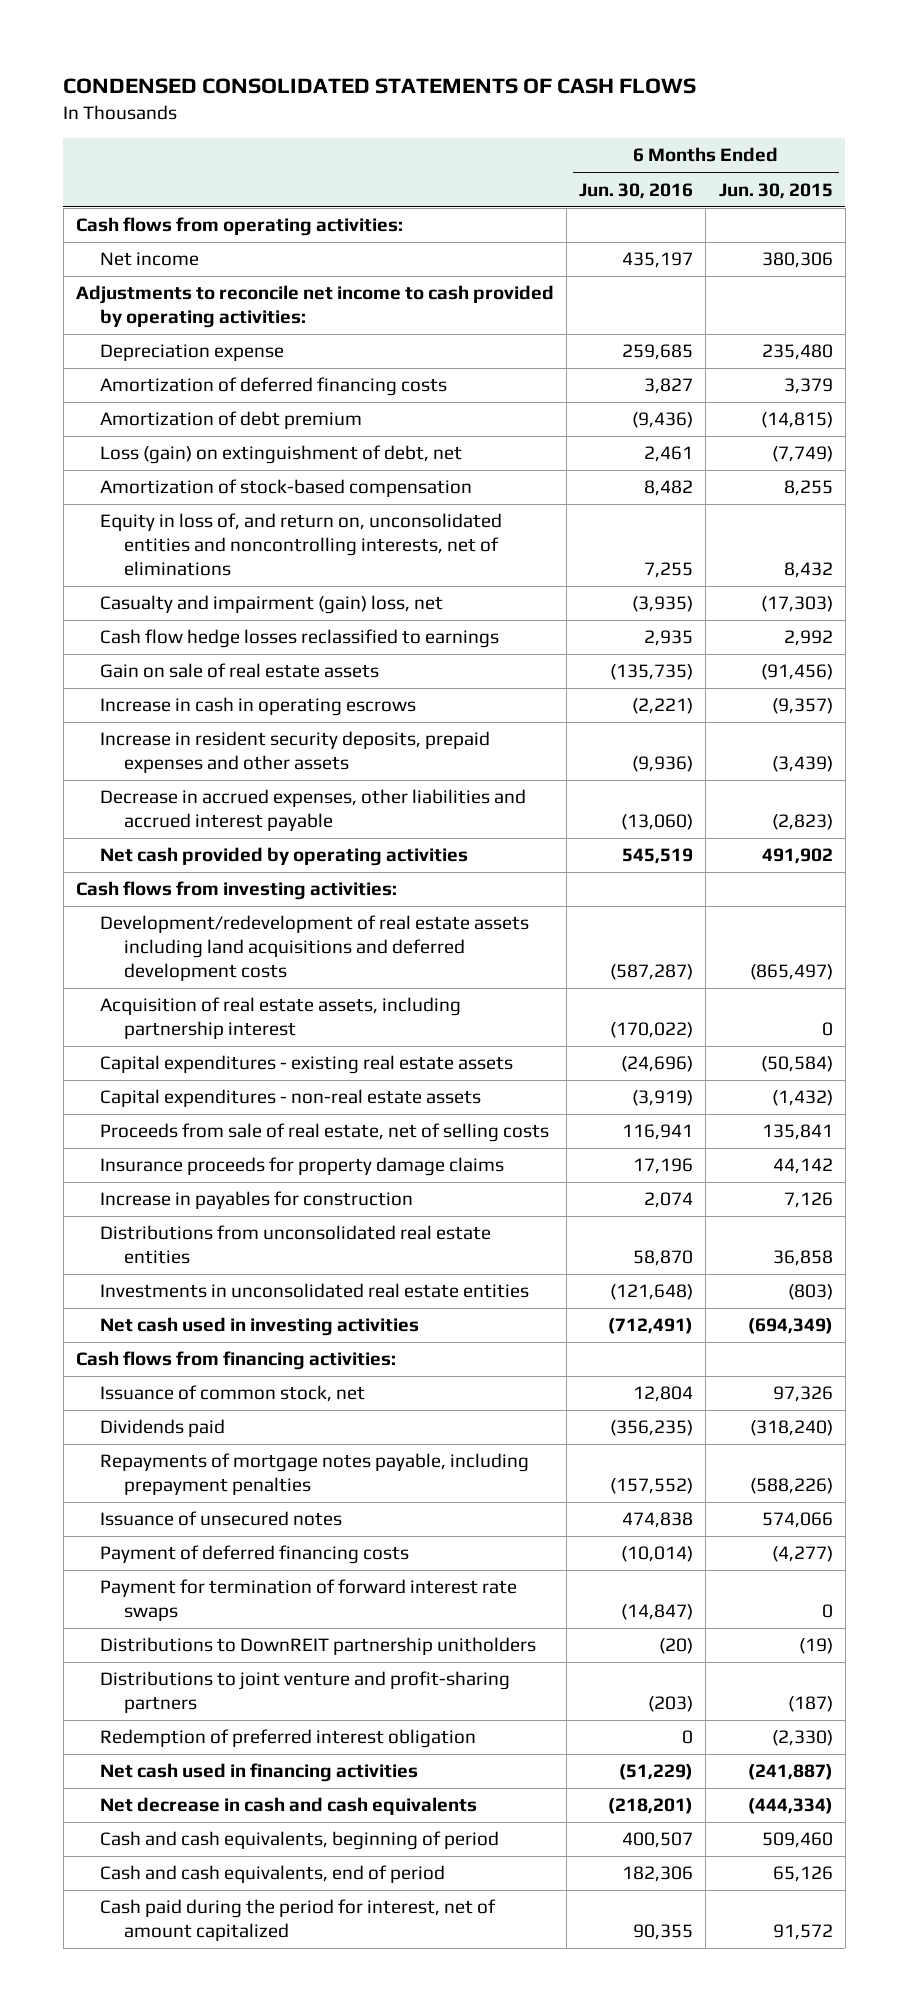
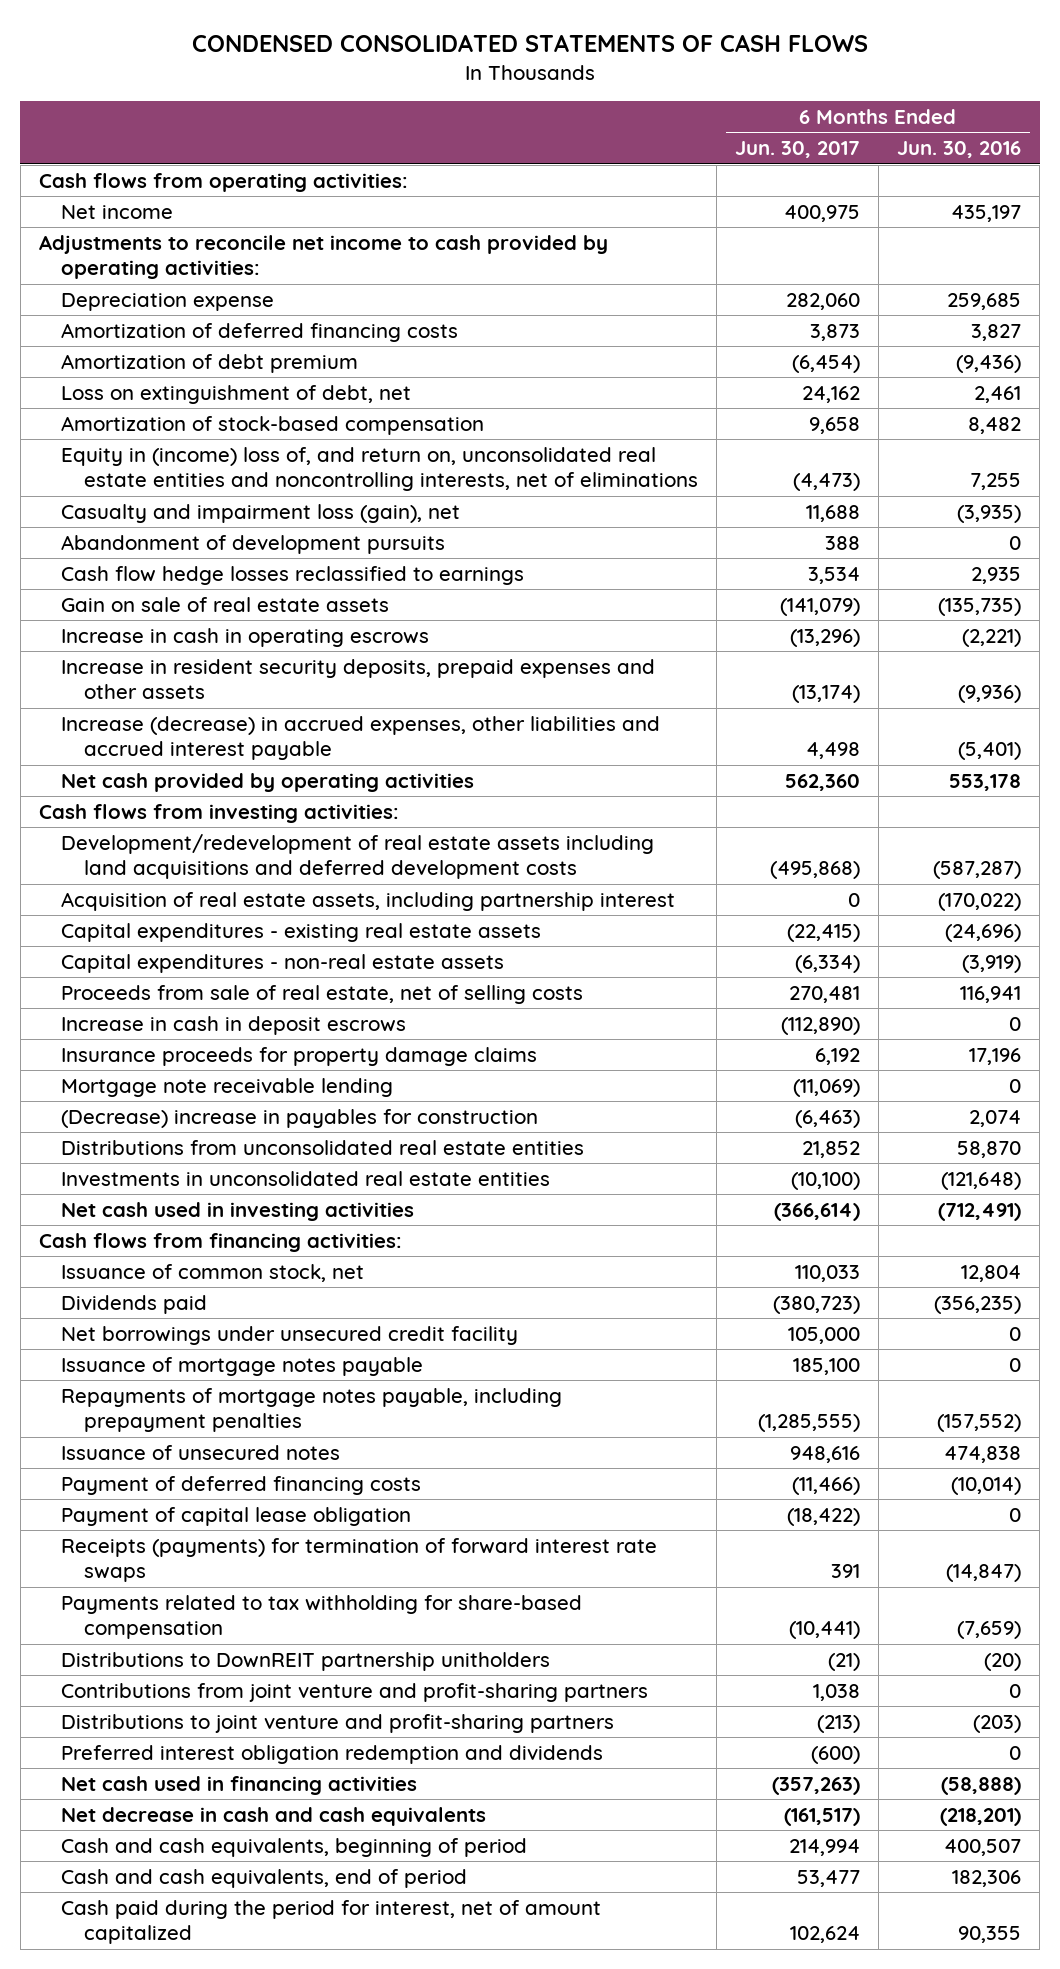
[718,182,833,199] Jun. 30, 2015 -> none
none -> [734,141,860,159] Jun. 30, 2017
[99,445,462,465] Loss (gain) on extinguishment of debt, net -> [61,385,412,405] Loss on extinguishment of debt, net
[99,513,502,576] Equity in loss of, and return on, unconsolidated entities and noncontrolling interests, net of eliminations -> [61,447,698,492] Equity in (income) loss of, and return on, unconsolidated real estate entities and noncontrolling interests, net of eliminations
[99,595,443,615] Casualty and impairment (gain) loss, net -> [61,504,461,524] Casualty and impairment loss (gain), net
none -> [61,535,446,555] Abandonment of development pursuits
[99,789,526,832] Decrease in accrued expenses, other liabilities and accrued interest payable -> [61,716,661,761] Increase (decrease) in accrued expenses, other liabilities and accrued interest payable
[621,814,694,831] (13,060) -> [957,742,1021,761] (5,401)
[622,848,694,865] 545,519 -> [948,774,1021,792] 553,178
none -> [61,1016,407,1036] Increase in cash in deposit escrows
none -> [61,1078,394,1098] Mortgage note receivable lending
[99,1191,413,1210] Increase in payables for construction -> [61,1109,539,1129] (Decrease) increase in payables for construction
none -> [61,1326,519,1346] Net borrowings under unsecured credit facility
none -> [61,1357,424,1377] Issuance of mortgage notes payable
none -> [61,1507,412,1527] Payment of capital lease obligation
[99,1579,517,1622] Payment for termination of forward interest rate swaps -> [61,1538,658,1583] Receipts (payments) for termination of forward interest rate swaps
none -> [61,1595,583,1640] Payments related to tax withholding for share-based compensation
none -> [61,1683,649,1703] Contributions from joint venture and profit-sharing partners
[99,1729,476,1749] Redemption of preferred interest obligation -> [61,1745,604,1765] Preferred interest obligation redemption and dividends
[619,1764,694,1781] (51,229) -> [940,1777,1021,1796] (58,888)

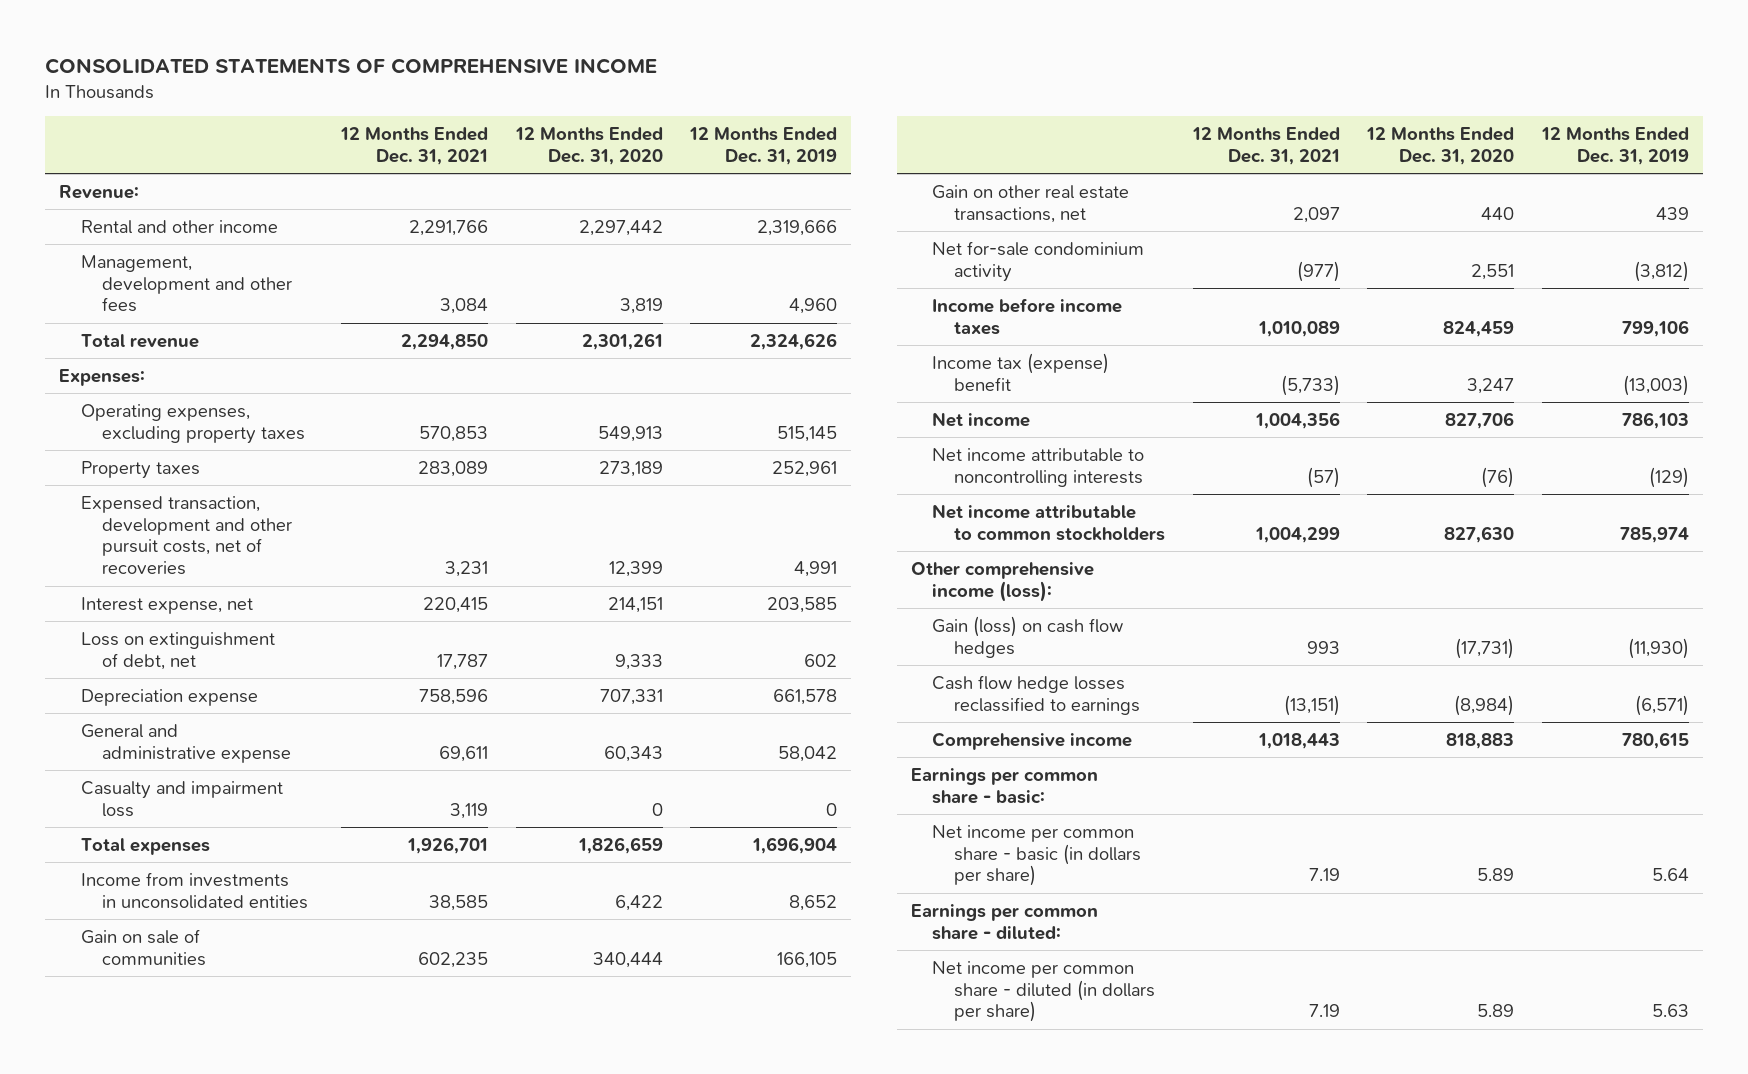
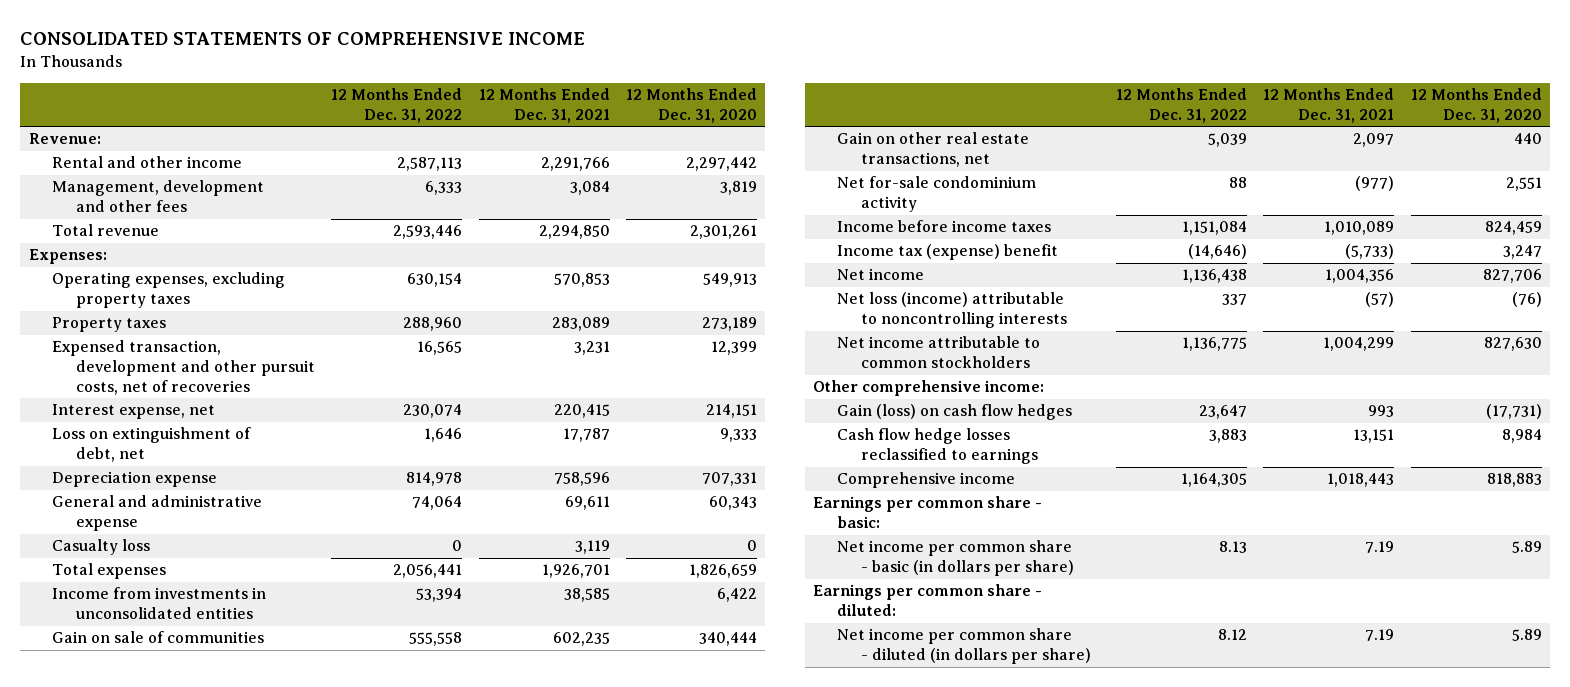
[689,127,838,165] 12 Months Ended Dec. 31, 2019 -> none
none -> [331,88,463,123] 12 Months Ended Dec. 31, 2022
[80,780,283,817] Casualty and impairment loss -> [52,539,151,556] Casualty loss
[932,447,1145,487] Net income attributable to noncontrolling interests -> [836,292,1067,329] Net loss (income) attributable to noncontrolling interests
[910,561,1094,602] Other comprehensive income (loss): -> [813,380,1045,397] Other comprehensive income:
[1283,694,1340,716] (13,151) -> [1353,429,1395,444] 13,151
[1454,694,1515,716] (8,984) -> [1501,429,1542,444] 8,984

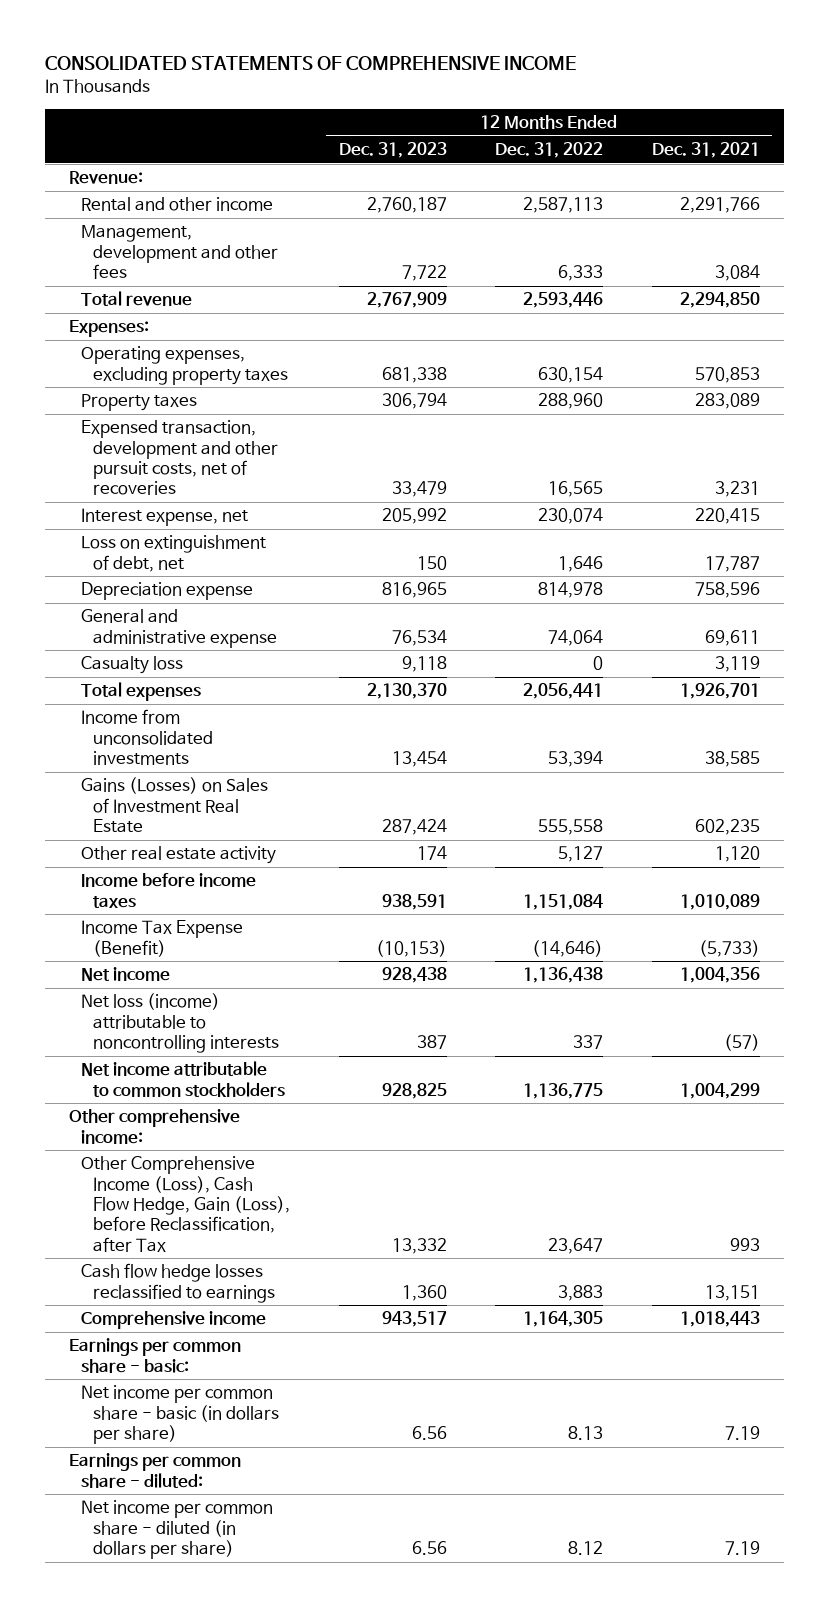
[626,88,758,123] 12 Months Ended Dec. 31, 2020 -> none
none -> [338,142,447,159] Dec. 31, 2023
[836,176,1036,213] Net for-sale condominium activity -> none
[52,587,267,620] Income from investments in unconsolidated entities -> [81,709,213,765] Income from unconsolidated investments
[52,631,265,644] Gain on sale of communities -> [81,777,269,833] Gains (Losses) on Sales of Investment Real Estate
[836,132,1029,168] Gain on other real estate transactions, net -> [81,846,277,865] Other real estate activity
[1207,133,1247,148] 5,039 -> [558,846,604,863] 5,127
[1353,133,1395,148] 2,097 -> [714,846,760,863] 1,120
[836,244,1058,261] Income tax (expense) benefit -> [81,920,244,957] Income Tax Expense (Benefit)
[836,404,1072,421] Gain (loss) on cash flow hedges -> [81,1156,290,1252] Other Comprehensive Income (Loss), Cash Flow Hedge, Gain (Loss), before Reclassification, after Tax

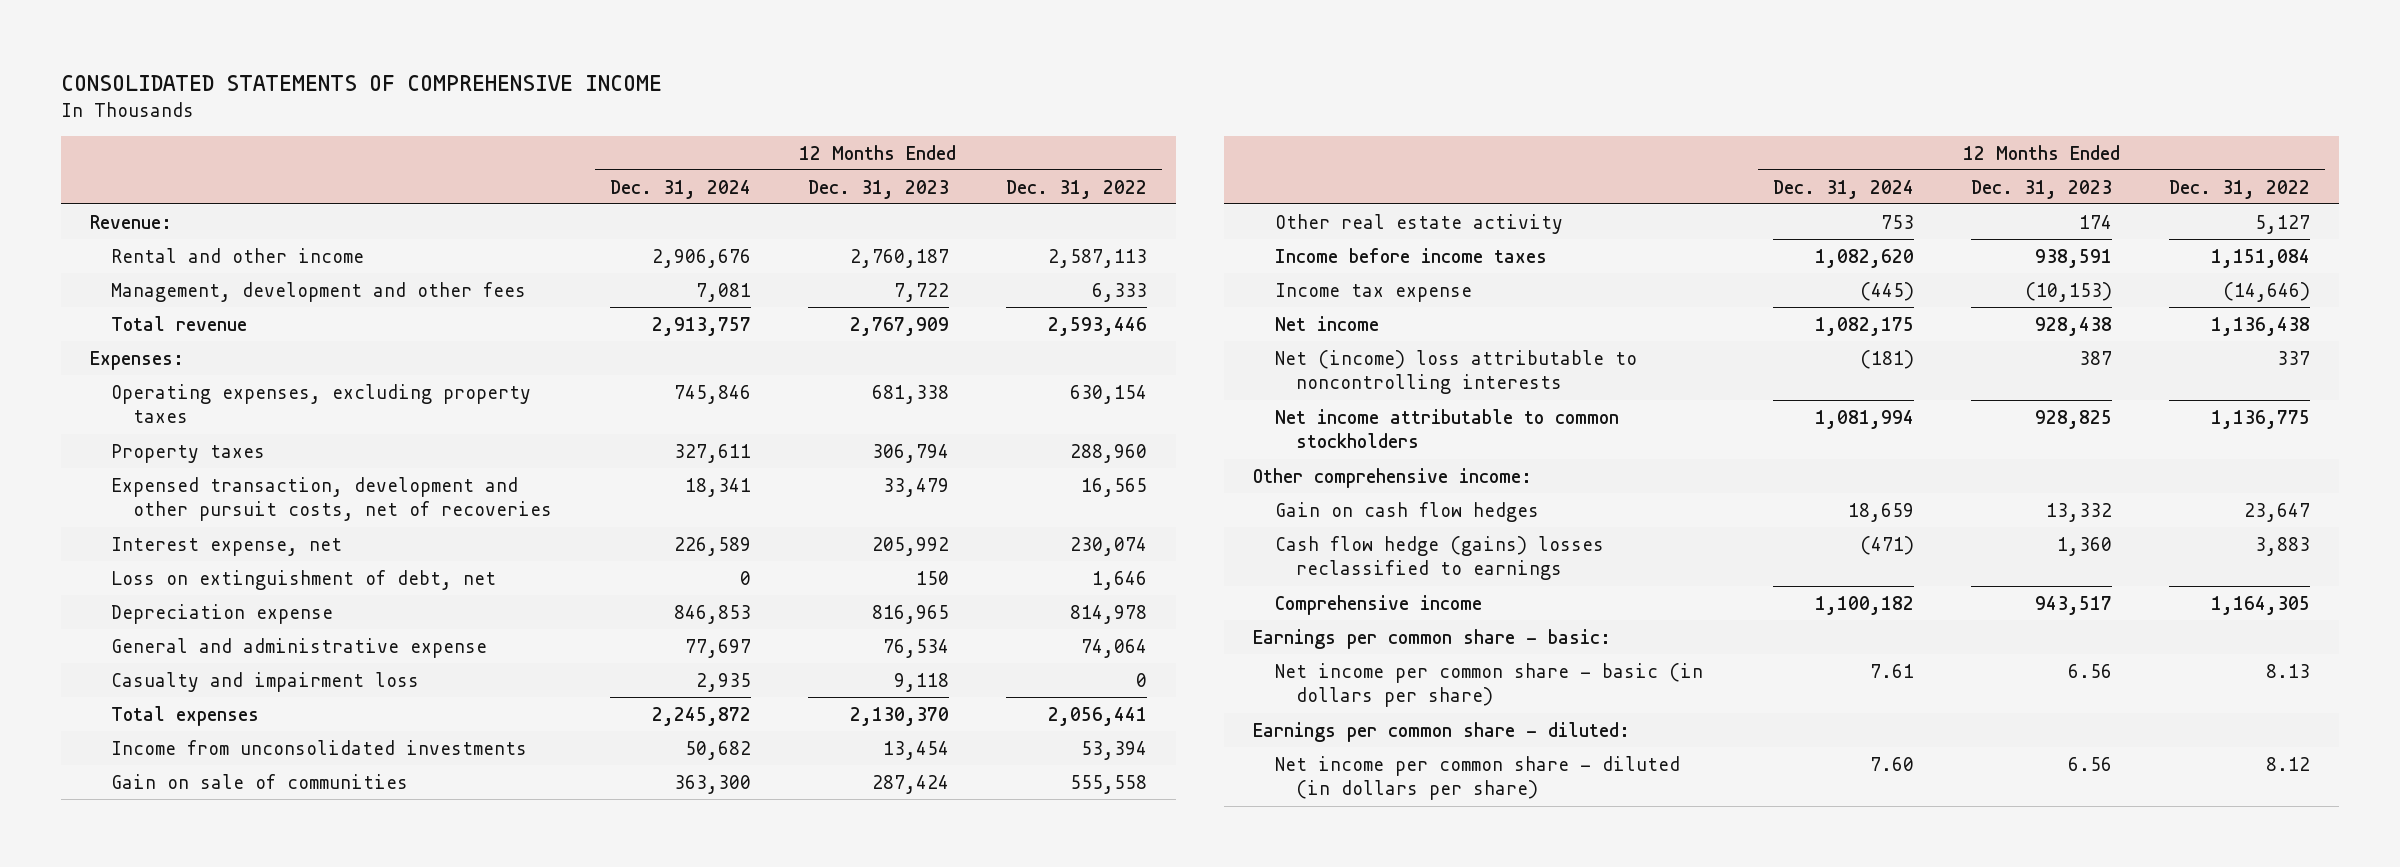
[651,142,760,159] Dec. 31, 2021 -> none
none -> [609,179,751,199] Dec. 31, 2024
[81,656,184,675] Casualty loss -> [111,671,420,692] Casualty and impairment loss
[81,777,269,833] Gains (Losses) on Sales of Investment Real Estate -> [111,773,409,789] Gain on sale of communities
[81,920,244,957] Income Tax Expense (Benefit) -> [1274,282,1472,302] Income tax expense
[81,993,279,1053] Net loss (income) attributable to noncontrolling interests -> [1274,349,1637,395] Net (income) loss attributable to noncontrolling interests
[81,1156,290,1252] Other Comprehensive Income (Loss), Cash Flow Hedge, Gain (Loss), before Reclassification, after Tax -> [1274,501,1539,522] Gain on cash flow hedges
[81,1263,275,1303] Cash flow hedge losses reclassified to earnings -> [1274,535,1604,581] Cash flow hedge (gains) losses reclassified to earnings

